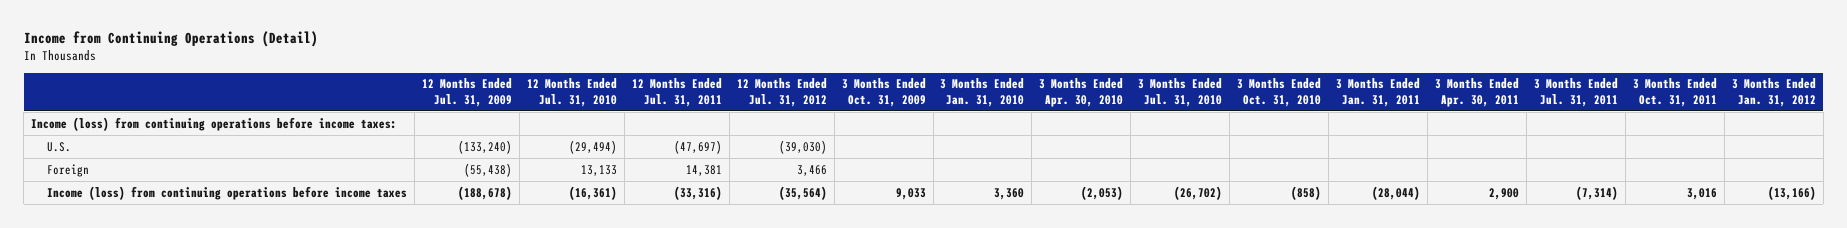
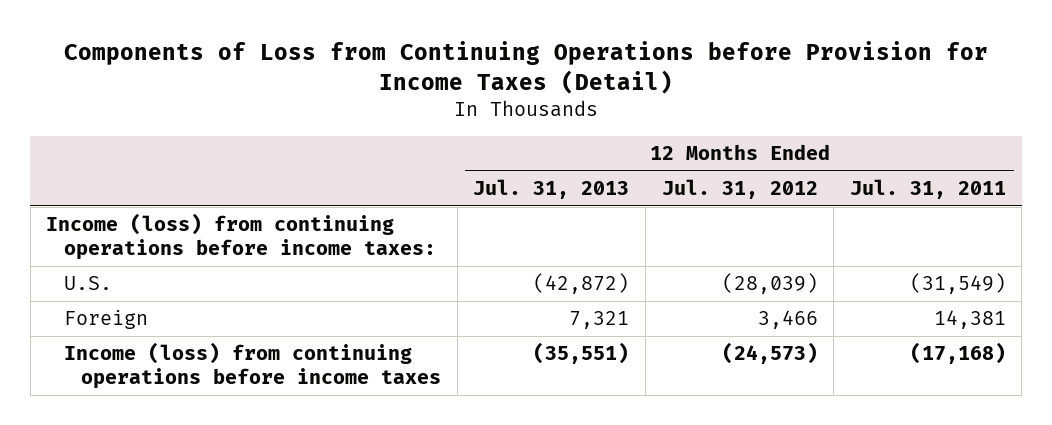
[23,31,318,48] Income from Continuing Operations (Detail) -> [63,41,988,95] Components of Loss from Continuing Operations before Provision for Income Taxes (Detail)
[421,78,512,107] 12 Months Ended Jul. 31, 2009 -> none
[526,78,617,107] 12 Months Ended Jul. 31, 2010 -> none
[841,78,926,107] 3 Months Ended Oct. 31, 2009 -> none
[940,78,1025,107] 3 Months Ended Jan. 31, 2010 -> none
[1039,78,1124,107] 3 Months Ended Apr. 30, 2010 -> none
[1138,78,1223,107] 3 Months Ended Jul. 31, 2010 -> none
[1237,78,1322,107] 3 Months Ended Oct. 31, 2010 -> none
[1336,78,1421,107] 3 Months Ended Jan. 31, 2011 -> none
[1435,78,1520,107] 3 Months Ended Apr. 30, 2011 -> none
[1534,78,1619,107] 3 Months Ended Jul. 31, 2011 -> none
[1632,78,1717,107] 3 Months Ended Oct. 31, 2011 -> none
[1731,78,1816,107] 3 Months Ended Jan. 31, 2012 -> none
none -> [473,179,630,200] Jul. 31, 2013
[673,139,722,154] (47,697) -> [909,273,1006,295] (31,549)
[778,139,827,154] (39,030) -> [721,273,818,295] (28,039)
[673,185,722,200] (33,316) -> [909,342,1006,365] (17,168)
[778,185,827,200] (35,564) -> [721,342,818,365] (24,573)

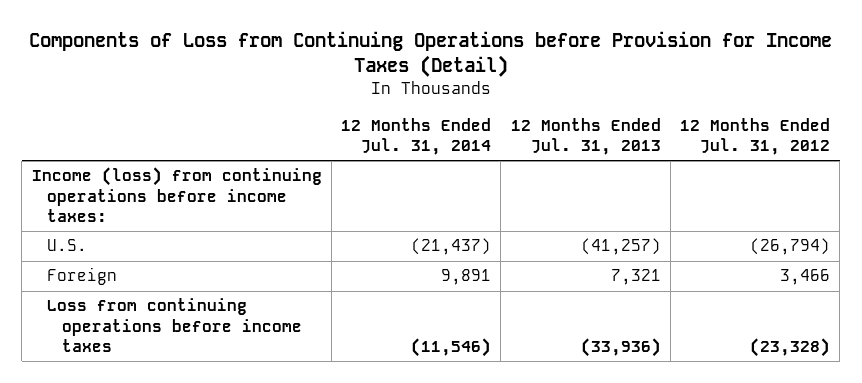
[849,179,1006,200] Jul. 31, 2011 -> none
none -> [341,117,492,155] 12 Months Ended Jul. 31, 2014
[533,273,630,295] (42,872) -> [580,238,661,256] (41,257)
[721,273,818,295] (28,039) -> [750,238,831,256] (26,794)
[63,342,442,389] Income (loss) from continuing operations before income taxes -> [46,298,303,352] Loss from continuing operations before income taxes
[533,342,630,365] (35,551) -> [580,337,661,357] (33,936)
[721,342,818,365] (24,573) -> [750,337,831,357] (23,328)

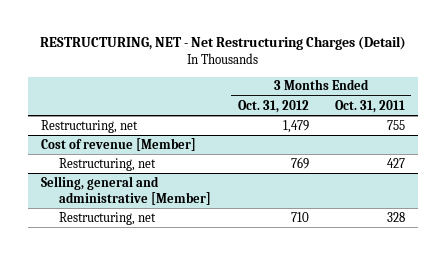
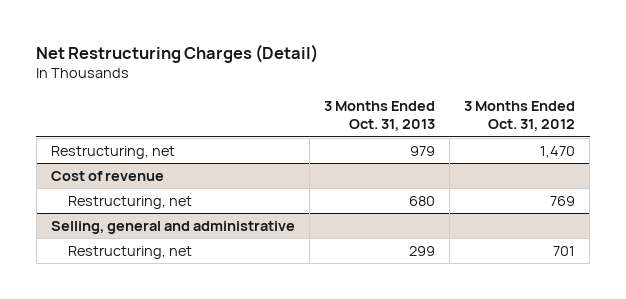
[40,36,407,51] RESTRUCTURING, NET - Net Restructuring Charges (Detail) -> [36,43,319,63] Net Restructuring Charges (Detail)
[334,99,405,113] Oct. 31, 2011 -> none
none -> [324,100,436,132] 3 Months Ended Oct. 31, 2013
[282,119,309,133] 1,479 -> [540,145,576,158] 1,470
[41,137,197,151] Cost of revenue [Member] -> [50,170,164,181] Cost of revenue
[41,175,212,205] Selling, general and administrative [Member] -> [50,220,295,234] Selling, general and administrative
[290,211,309,222] 710 -> [553,245,576,256] 701

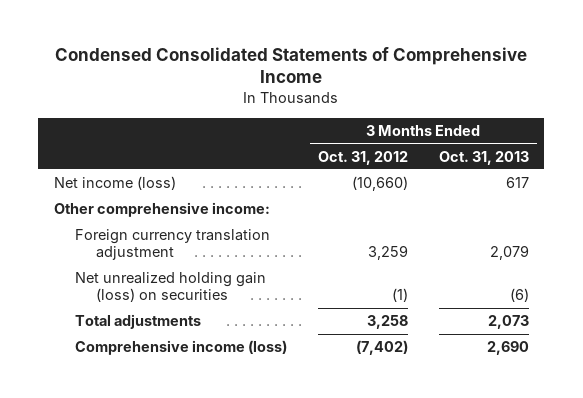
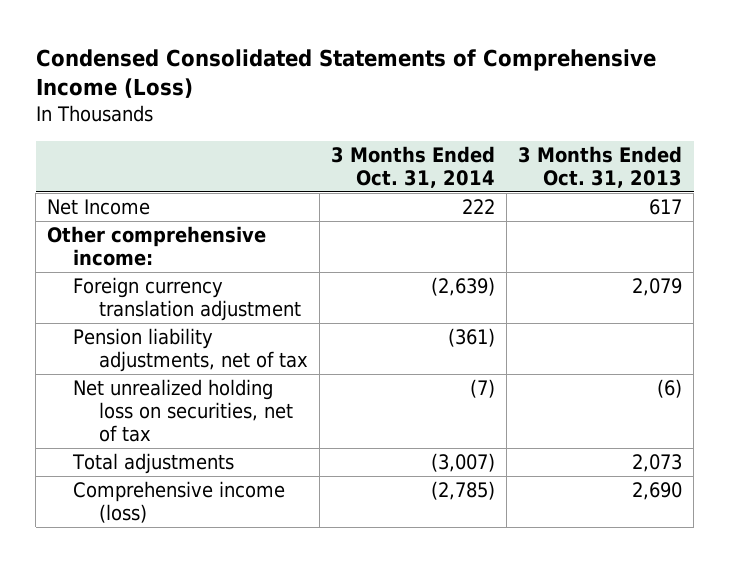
[55,46,528,84] Condensed Consolidated Statements of Comprehensive Income -> [35,48,656,99] Condensed Consolidated Statements of Comprehensive Income (Loss)
[317,150,408,165] Oct. 31, 2012 -> none
none -> [331,145,496,188] 3 Months Ended Oct. 31, 2014
[53,176,176,191] Net income (loss) -> [47,199,151,216] Net Income
none -> [73,328,308,373] Pension liability adjustments, net of tax
[74,272,266,303] Net unrealized holding gain (loss) on securities -> [73,379,293,442] Net unrealized holding loss on securities, net of tax

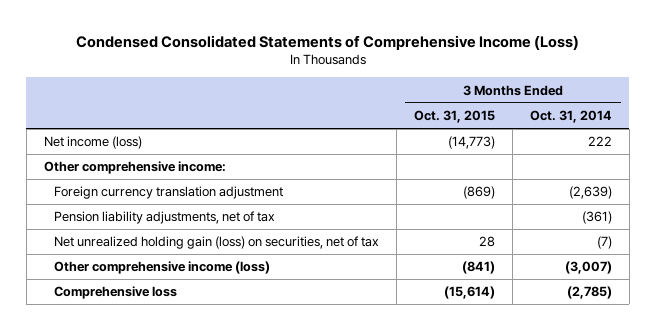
[518,145,683,188] 3 Months Ended Oct. 31, 2013 -> none
none -> [413,109,495,123] Oct. 31, 2015
[47,199,151,216] Net Income -> [43,136,142,150] Net income (loss)
[73,379,293,442] Net unrealized holding loss on securities, net of tax -> [53,236,379,250] Net unrealized holding gain (loss) on securities, net of tax
[72,453,235,475] Total adjustments -> [53,261,270,275] Other comprehensive income (loss)
[73,481,286,524] Comprehensive income (loss) -> [53,286,177,300] Comprehensive loss

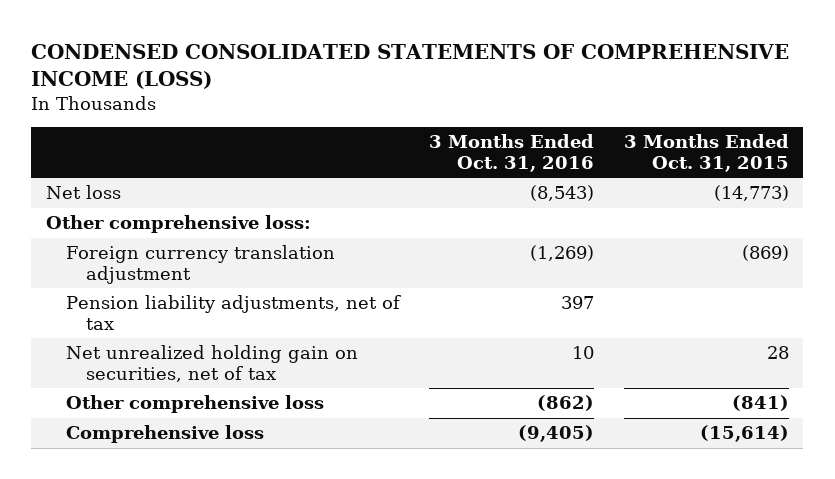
[75,34,579,50] Condensed Consolidated Statements of Comprehensive Income (Loss) -> [31,43,790,89] CONDENSED CONSOLIDATED STATEMENTS OF COMPREHENSIVE INCOME (LOSS)
[529,109,612,123] Oct. 31, 2014 -> none
none -> [429,134,595,172] 3 Months Ended Oct. 31, 2016
[43,136,142,150] Net income (loss) -> [46,185,122,200] Net loss
[43,161,226,175] Other comprehensive income: -> [46,215,312,234] Other comprehensive loss:
[53,236,379,250] Net unrealized holding gain (loss) on securities, net of tax -> [65,345,358,382] Net unrealized holding gain on securities, net of tax
[53,261,270,275] Other comprehensive income (loss) -> [65,395,324,414] Other comprehensive loss

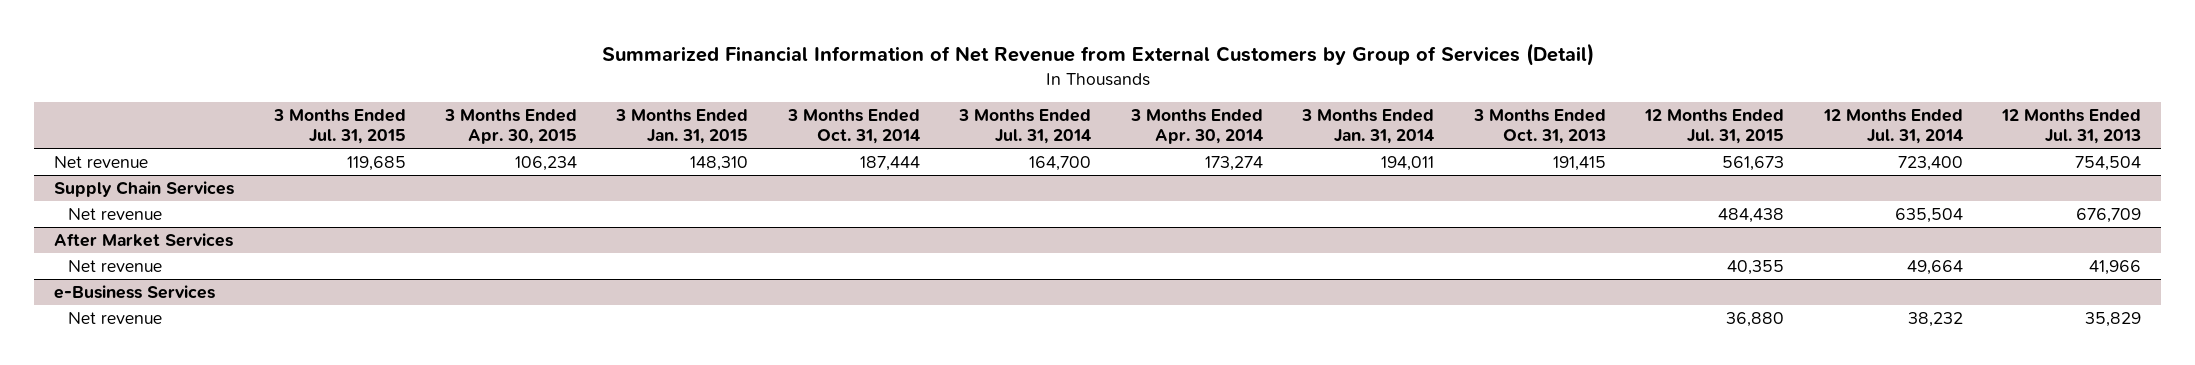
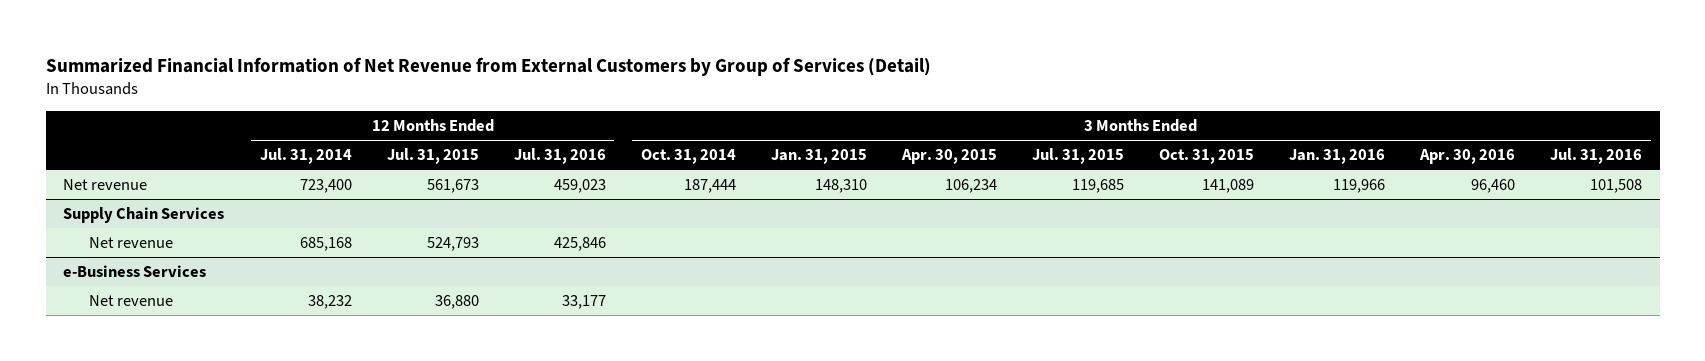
[958,108,1092,145] 3 Months Ended Jul. 31, 2014 -> none
[1129,108,1263,145] 3 Months Ended Apr. 30, 2014 -> none
[1301,108,1435,145] 3 Months Ended Jan. 31, 2014 -> none
[1472,108,1606,145] 3 Months Ended Oct. 31, 2013 -> none
[2001,108,2142,145] 12 Months Ended Jul. 31, 2013 -> none
none -> [513,148,606,165] Jul. 31, 2016
none -> [1158,149,1254,165] Oct. 31, 2015
none -> [1288,149,1385,165] Jan. 31, 2016
none -> [1418,149,1515,165] Apr. 30, 2016
none -> [1550,148,1643,165] Jul. 31, 2016
[54,232,234,247] After Market Services -> none
[68,259,163,272] Net revenue -> none
[1718,207,1785,223] 484,438 -> [426,237,479,252] 524,793
[1894,207,1963,223] 635,504 -> [299,237,352,252] 685,168

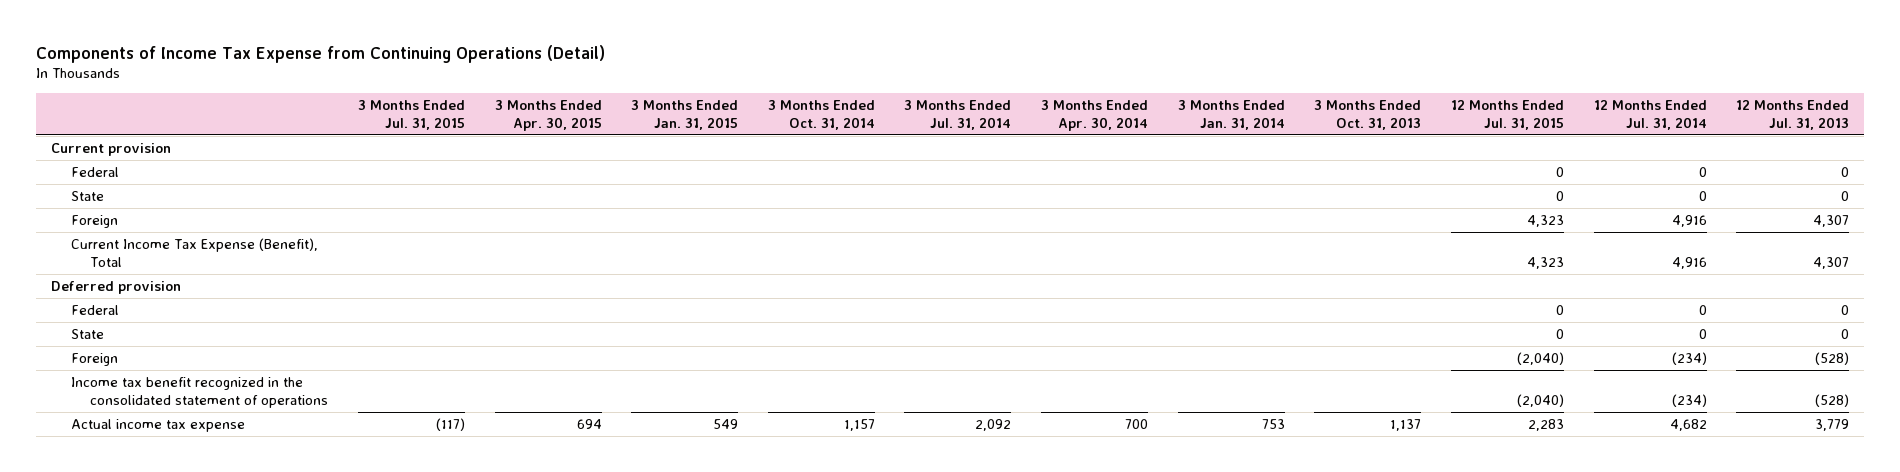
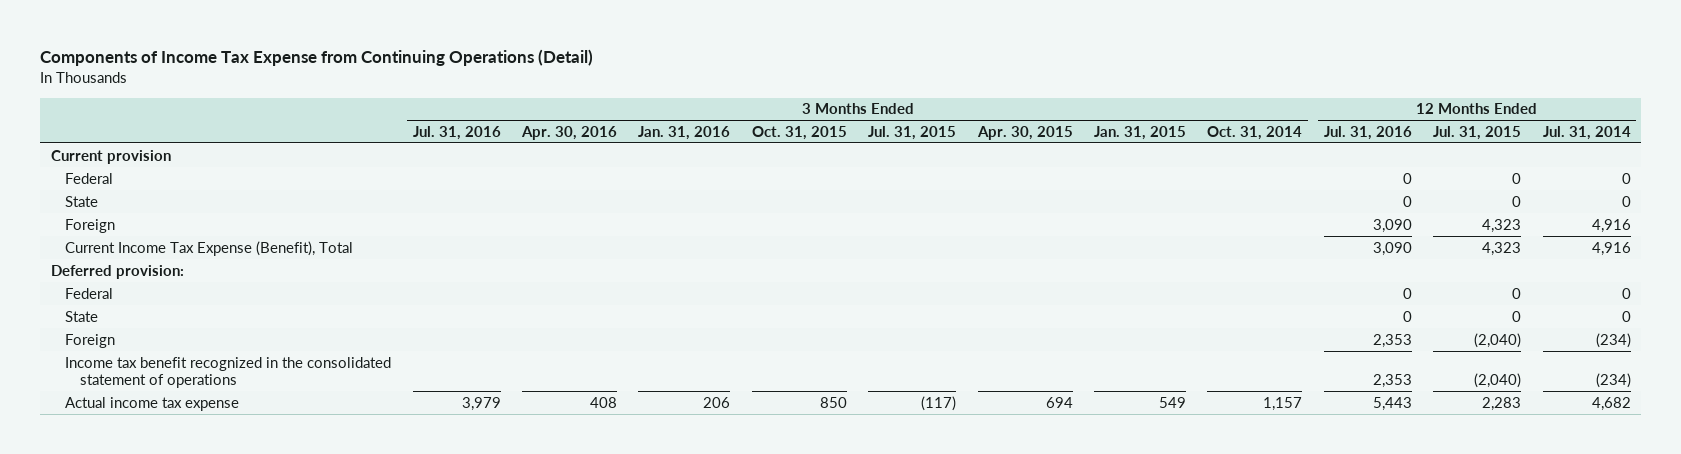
[904,99,1012,130] 3 Months Ended Jul. 31, 2014 -> none
[1041,99,1149,131] 3 Months Ended Apr. 30, 2014 -> none
[1177,99,1285,130] 3 Months Ended Jan. 31, 2014 -> none
[1314,99,1422,130] 3 Months Ended Oct. 31, 2013 -> none
[1736,99,1850,130] 12 Months Ended Jul. 31, 2013 -> none
none -> [412,125,501,140] Jul. 31, 2016
none -> [521,125,618,140] Apr. 30, 2016
none -> [638,125,731,140] Jan. 31, 2016
none -> [751,125,847,140] Oct. 31, 2015
none -> [1323,125,1412,140] Jul. 31, 2016
[50,280,181,294] Deferred provision -> [50,264,184,279] Deferred provision:

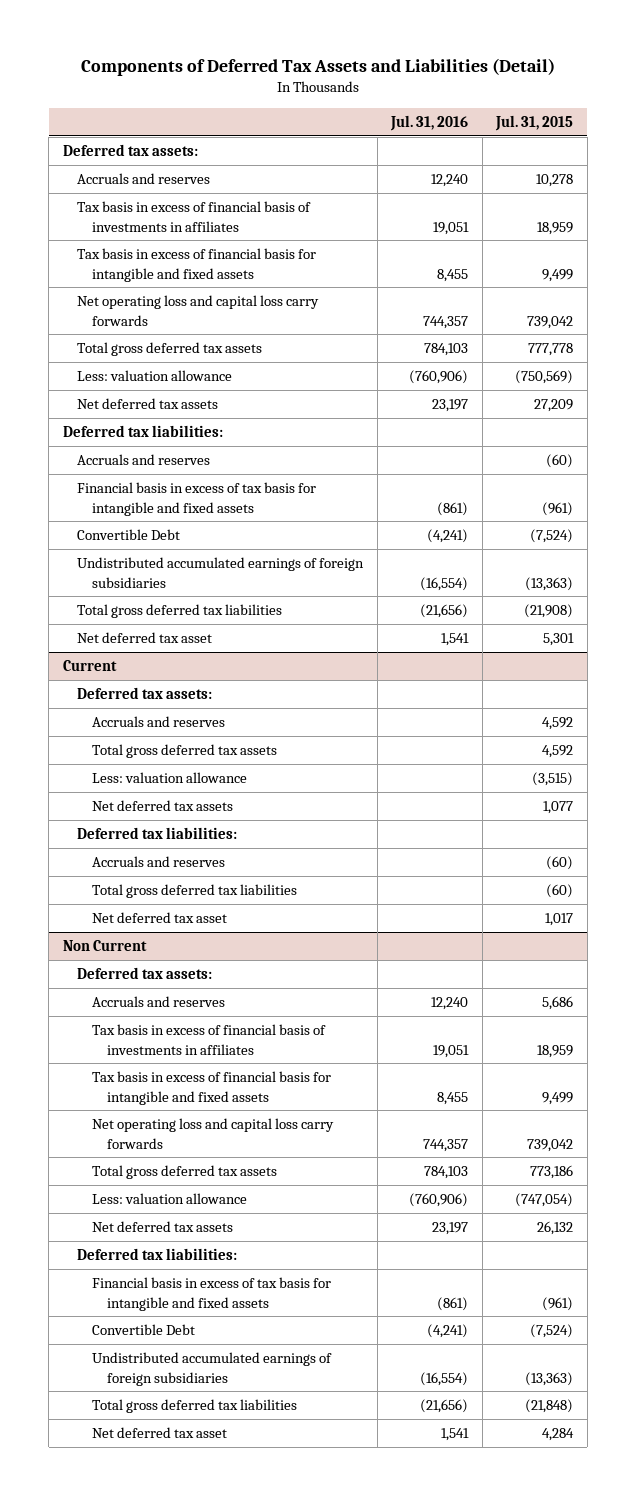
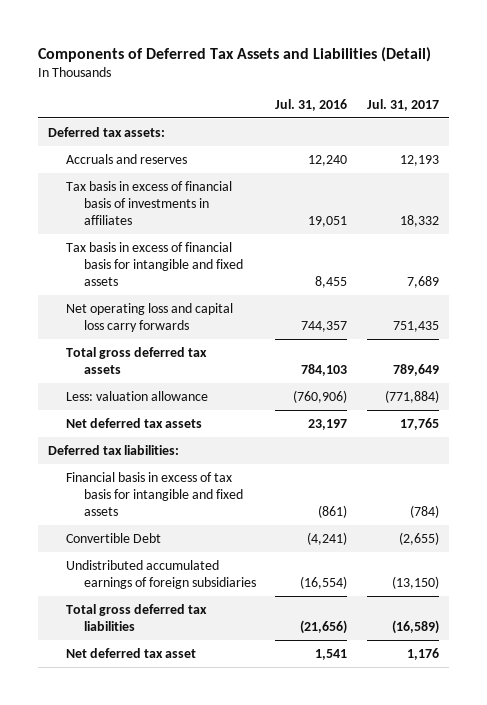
[495,114,574,131] Jul. 31, 2015 -> none
none -> [367,98,440,111] Jul. 31, 2017
[77,454,211,466] Accruals and reserves -> none
[62,660,117,672] Current -> none
[77,687,213,700] Deferred tax assets: -> none
[91,716,225,728] Accruals and reserves -> none
[91,744,277,759] Total gross deferred tax assets -> none
[91,772,247,784] Less: valuation allowance -> none
[91,800,233,812] Net deferred tax assets -> none
[77,827,238,840] Deferred tax liabilities: -> none
[91,856,225,868] Accruals and reserves -> none
[91,884,297,899] Total gross deferred tax liabilities -> none
[91,912,227,924] Net deferred tax asset -> none
[62,940,147,952] Non Current -> none
[77,967,213,980] Deferred tax assets: -> none
[91,996,225,1008] Accruals and reserves -> none
[91,1024,326,1055] Tax basis in excess of financial basis of investments in affiliates -> none
[91,1071,331,1105] Tax basis in excess of financial basis for intangible and fixed assets -> none
[91,1118,334,1149] Net operating loss and capital loss carry forwards -> none
[91,1165,277,1180] Total gross deferred tax assets -> none
[91,1193,247,1205] Less: valuation allowance -> none
[91,1221,233,1233] Net deferred tax assets -> none
[77,1248,238,1261] Deferred tax liabilities: -> none
[91,1277,331,1311] Financial basis in excess of tax basis for intangible and fixed assets -> none
[91,1324,195,1336] Convertible Debt -> none
[91,1352,332,1386] Undistributed accumulated earnings of foreign subsidiaries -> none
[91,1399,297,1414] Total gross deferred tax liabilities -> none
[91,1427,227,1439] Net deferred tax asset -> none

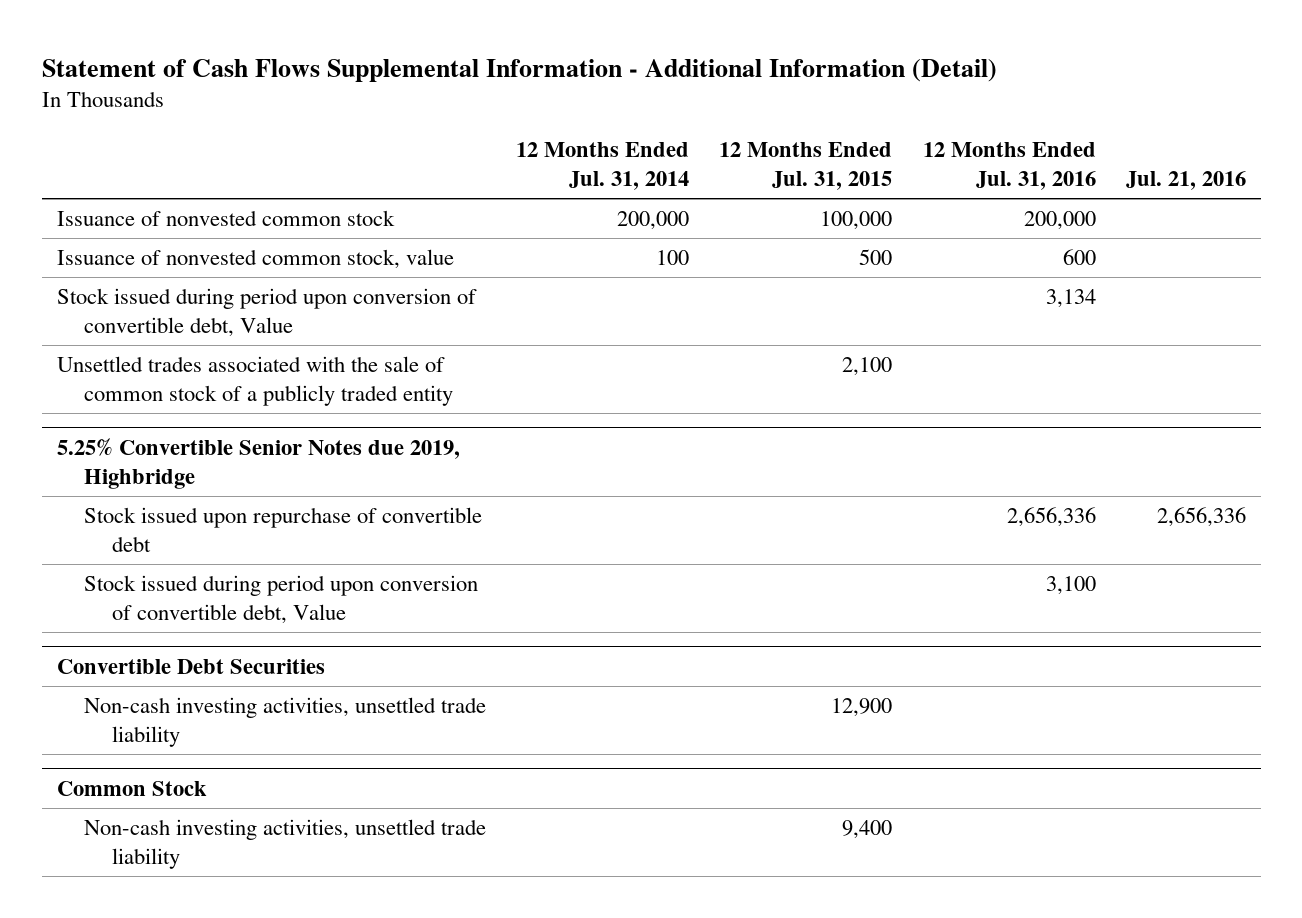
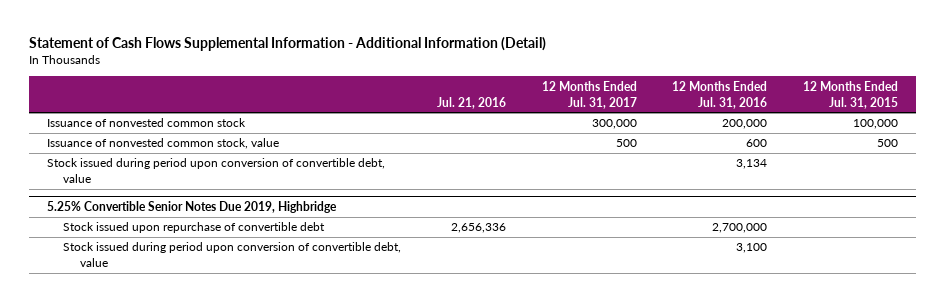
[516,142,690,191] 12 Months Ended Jul. 31, 2014 -> none
none -> [541,80,637,109] 12 Months Ended Jul. 31, 2017
[56,356,454,407] Unsettled trades associated with the sale of common stock of a publicly traded entity -> none
[56,658,325,674] Convertible Debt Securities -> none
[84,697,487,748] Non-cash investing activities, unsettled trade liability -> none
[56,780,207,796] Common Stock -> none
[84,819,487,870] Non-cash investing activities, unsettled trade liability -> none
[56,288,477,338] Stock issued during period upon conversion of convertible debt, Value -> [46,158,385,184] Stock issued during period upon conversion of convertible debt, value
[56,437,460,489] 5.25% Convertible Senior Notes due 2019, Highbridge -> [46,201,337,214] 5.25% Convertible Senior Notes Due 2019, Highbridge
[1006,507,1096,528] 2,656,336 -> [712,223,768,234] 2,700,000
[84,575,479,625] Stock issued during period upon conversion of convertible debt, Value -> [63,242,402,268] Stock issued during period upon conversion of convertible debt, value

